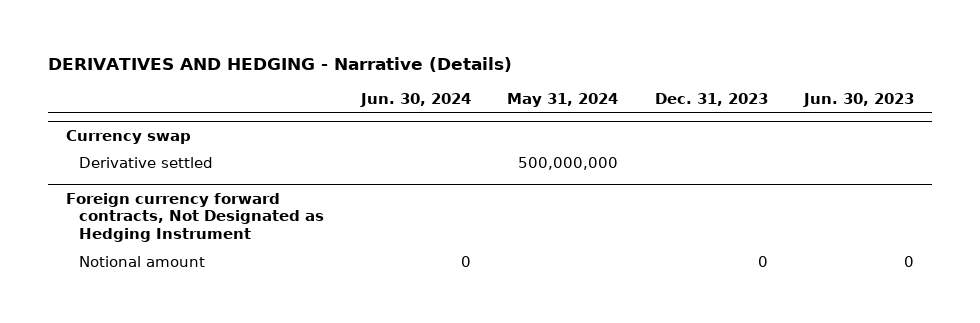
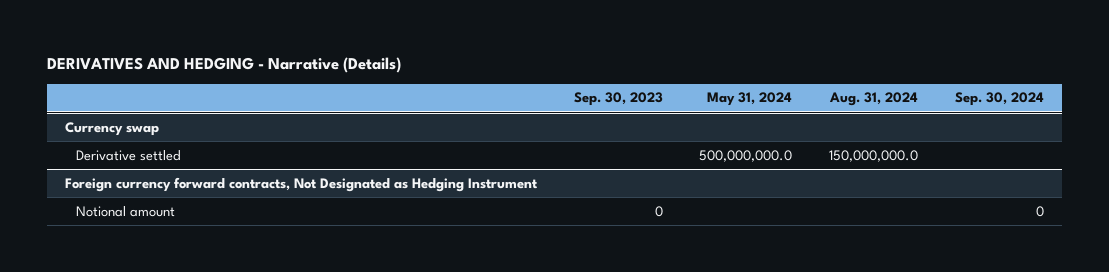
[359,92,471,107] Jun. 30, 2024 -> none
[654,92,768,106] Dec. 31, 2023 -> none
[803,92,915,107] Jun. 30, 2023 -> none
none -> [573,92,663,107] Sep. 30, 2023
none -> [829,92,919,107] Aug. 31, 2024
none -> [954,92,1044,107] Sep. 30, 2024
[518,156,619,170] 500,000,000 -> [699,149,793,162] 500,000,000.0

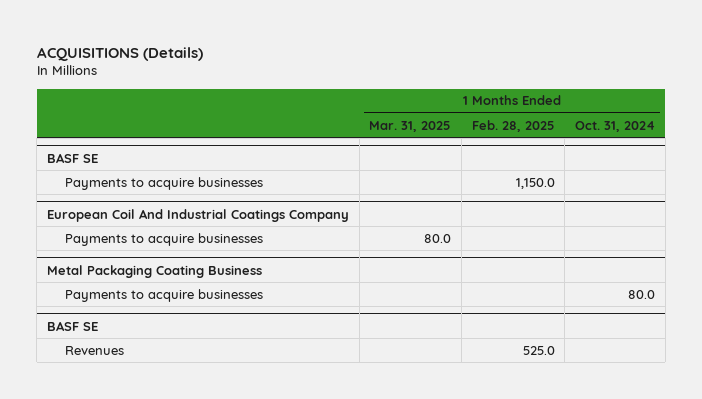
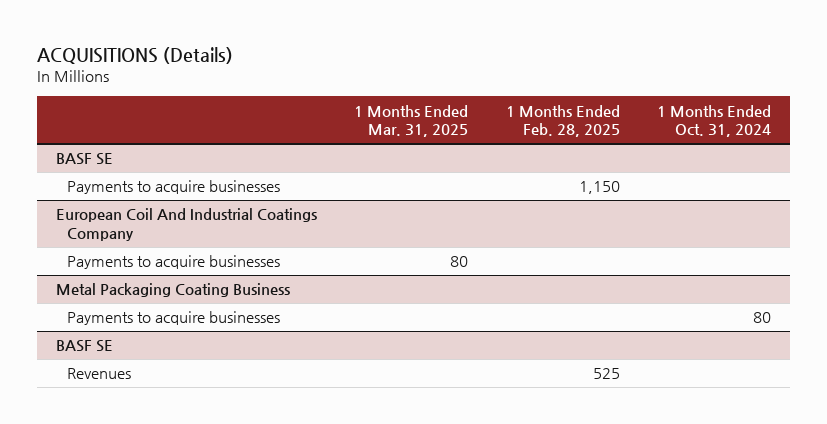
[515,177,555,189] 1,150.0 -> [578,181,620,195] 1,150
[424,233,452,243] 80.0 -> [450,256,469,268] 80
[628,289,656,299] 80.0 -> [753,312,772,324] 80
[522,345,555,355] 525.0 -> [592,368,620,380] 525

